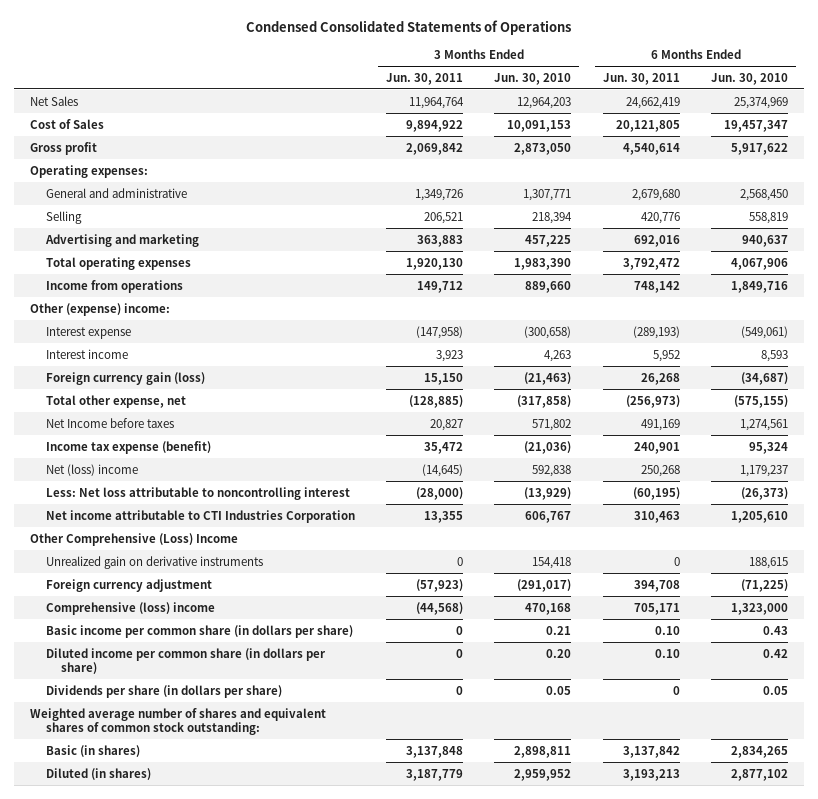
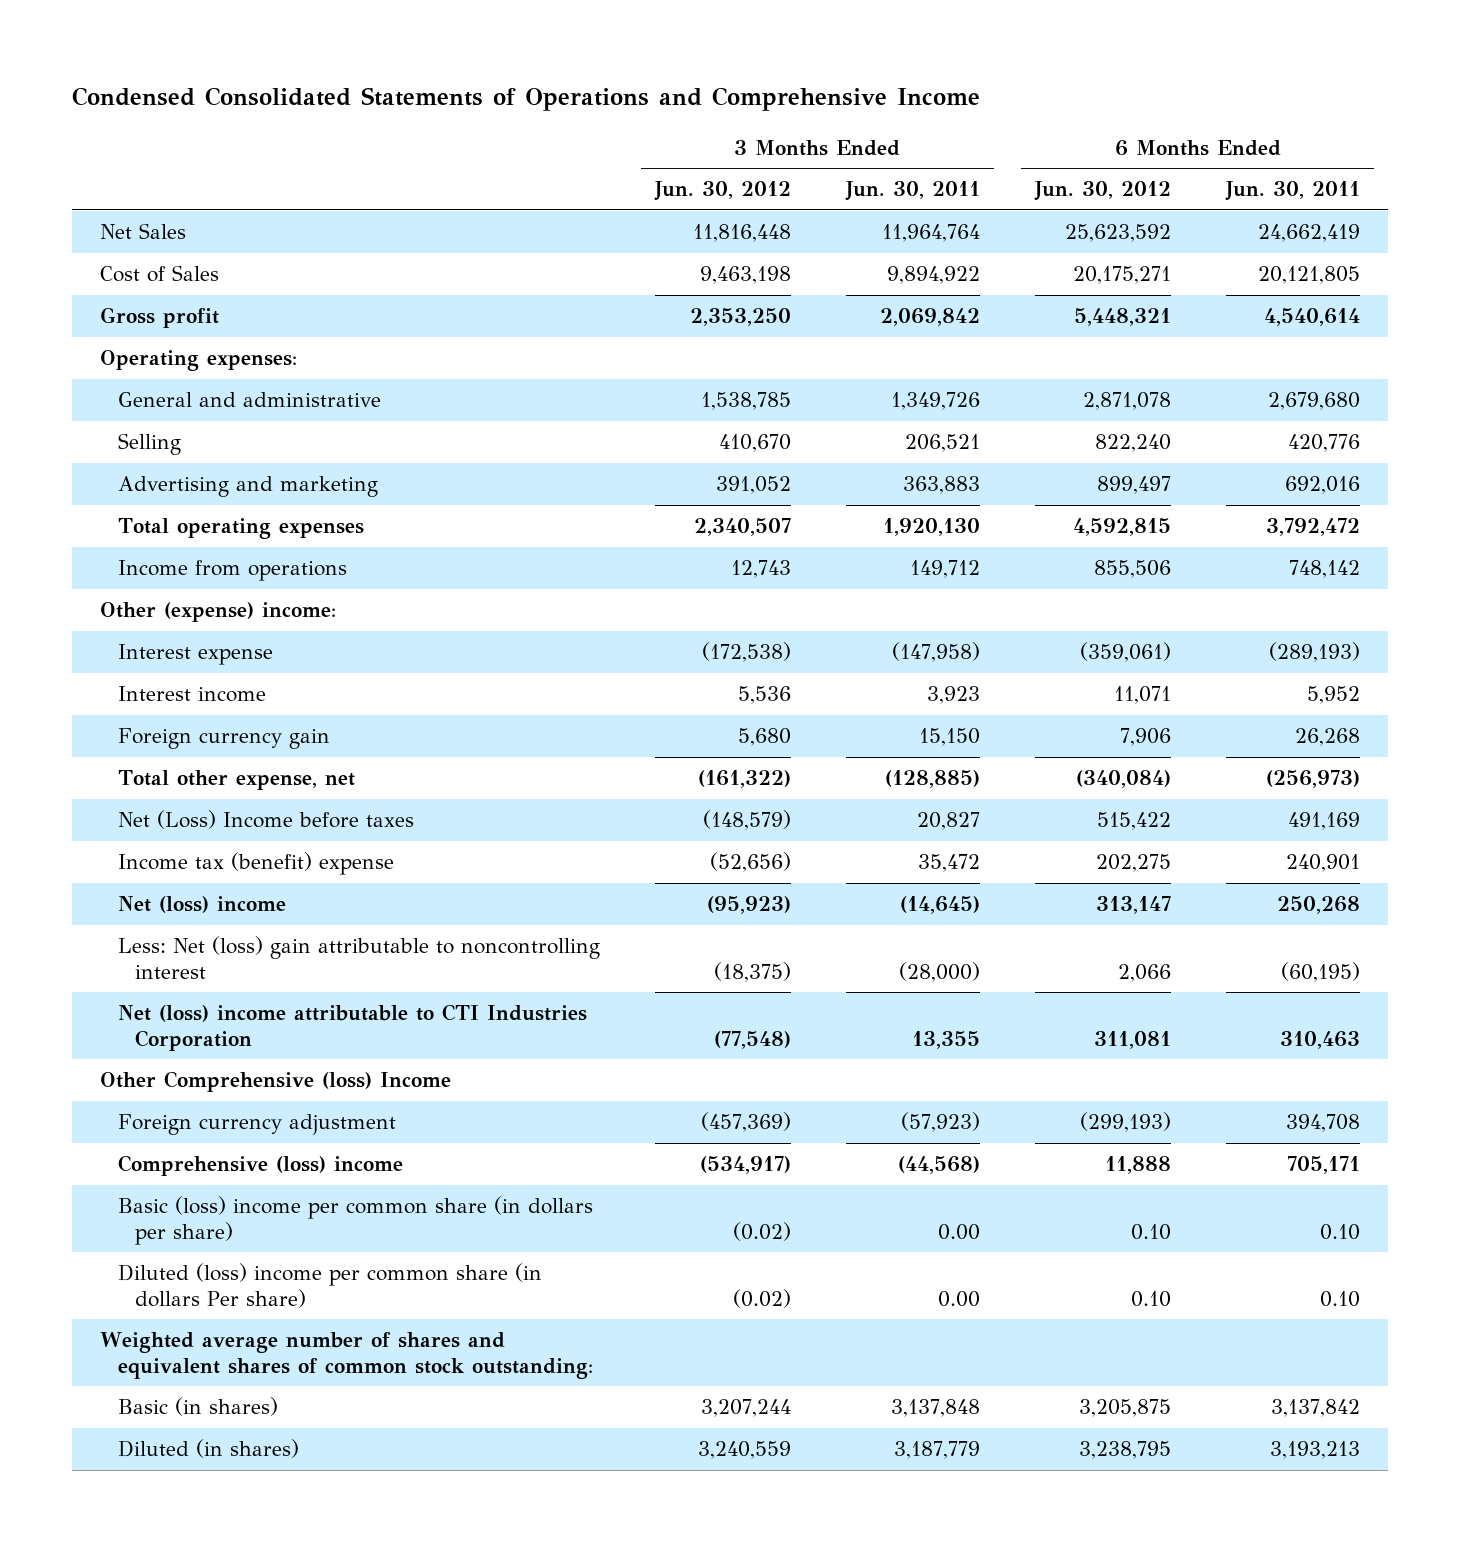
[246,19,572,35] Condensed Consolidated Statements of Operations -> [72,87,981,112] Condensed Consolidated Statements of Operations and Comprehensive Income
[494,72,572,85] Jun. 30, 2010 -> none
[711,72,789,85] Jun. 30, 2010 -> none
none -> [653,181,791,202] Jun. 30, 2012
none -> [1034,181,1172,202] Jun. 30, 2012
[45,371,205,385] Foreign currency gain (loss) -> [117,728,330,750] Foreign currency gain
[45,417,174,428] Net Income before taxes -> [117,810,414,830] Net (Loss) Income before taxes
[45,440,211,454] Income tax expense (benefit) -> [117,852,394,876] Income tax (benefit) expense
[45,555,263,569] Unrealized gain on derivative instruments -> none
[45,486,350,500] Less: Net loss attributable to noncontrolling interest -> [117,936,600,979] Less: Net (loss) gain attributable to noncontrolling interest
[45,509,355,523] Net income attributable to CTI Industries Corporation -> [117,1004,587,1051] Net (loss) income attributable to CTI Industries Corporation
[29,532,238,546] Other Comprehensive (Loss) Income -> [100,1071,452,1093] Other Comprehensive (loss) Income
[45,684,282,698] Dividends per share (in dollars per share) -> none
[45,624,353,638] Basic income per common share (in dollars per share) -> [117,1196,593,1245] Basic (loss) income per common share (in dollars per share)
[456,625,464,635] 0 -> [938,1223,981,1240] 0.00
[45,647,326,674] Diluted income per common share (in dollars per share) -> [117,1263,542,1308] Diluted (loss) income per common share (in dollars Per share)
[456,648,464,658] 0 -> [938,1290,981,1307] 0.00

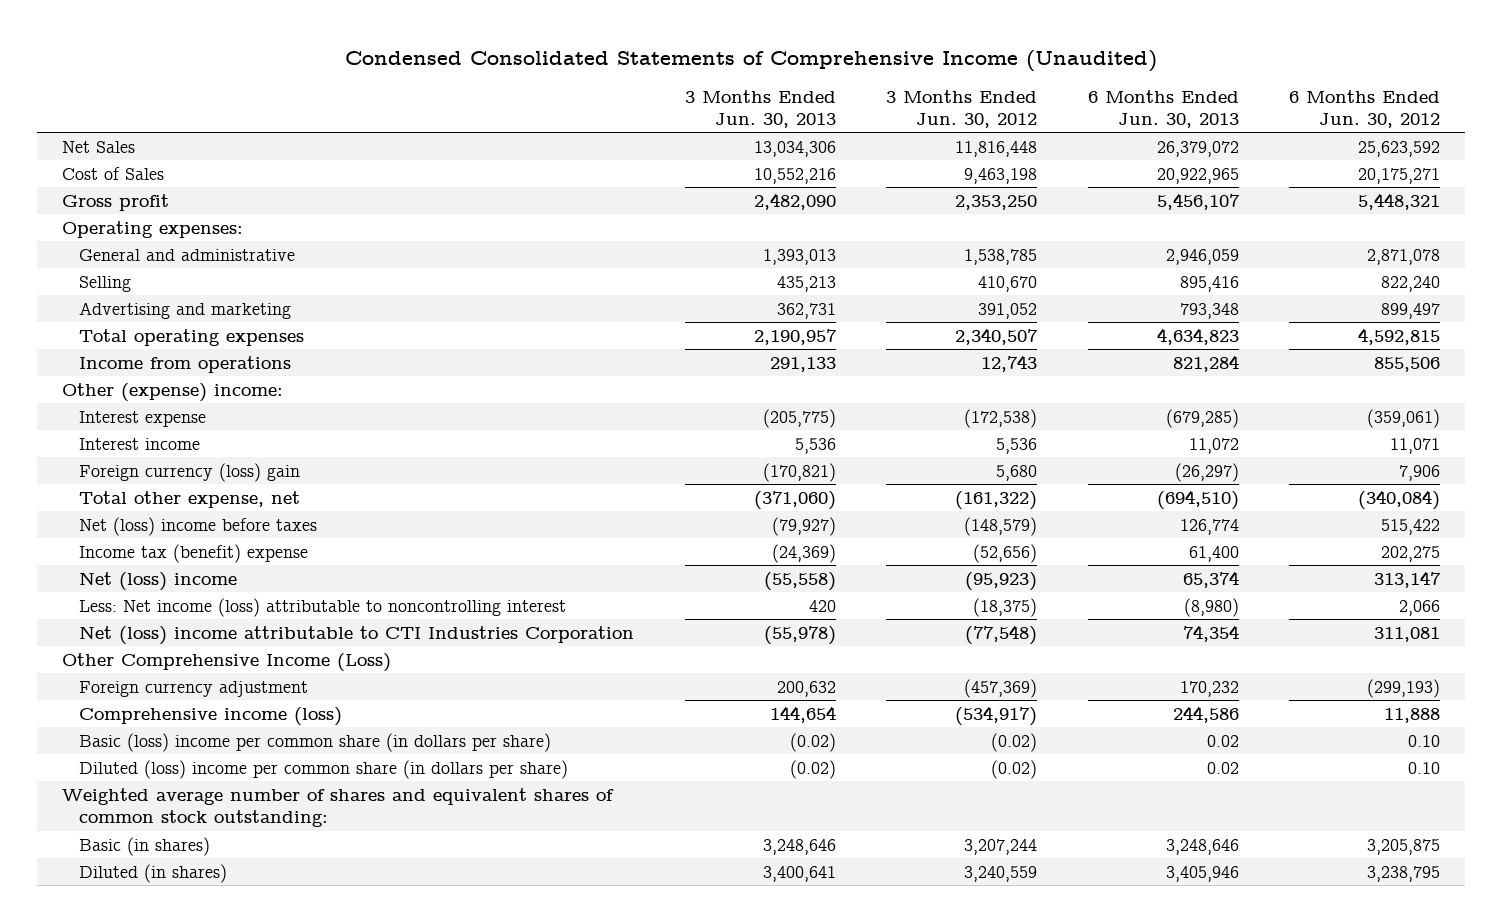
[72,87,981,112] Condensed Consolidated Statements of Operations and Comprehensive Income -> [344,49,1157,72] Condensed Consolidated Statements of Comprehensive Income (Unaudited)
[845,181,981,202] Jun. 30, 2011 -> none
[1225,181,1361,202] Jun. 30, 2011 -> none
none -> [684,89,836,129] 3 Months Ended Jun. 30, 2013
none -> [1087,89,1239,129] 6 Months Ended Jun. 30, 2013
[117,728,330,750] Foreign currency gain -> [79,462,301,482] Foreign currency (loss) gain
[117,810,414,830] Net (Loss) Income before taxes -> [79,516,318,536] Net (loss) income before taxes
[117,936,600,979] Less: Net (loss) gain attributable to noncontrolling interest -> [79,597,567,617] Less: Net income (loss) attributable to noncontrolling interest
[100,1071,452,1093] Other Comprehensive (loss) Income -> [61,652,391,672] Other Comprehensive Income (Loss)
[117,1155,403,1177] Comprehensive (loss) income -> [79,706,343,726] Comprehensive income (loss)
[117,1263,542,1308] Diluted (loss) income per common share (in dollars Per share) -> [79,759,569,779] Diluted (loss) income per common share (in dollars per share)

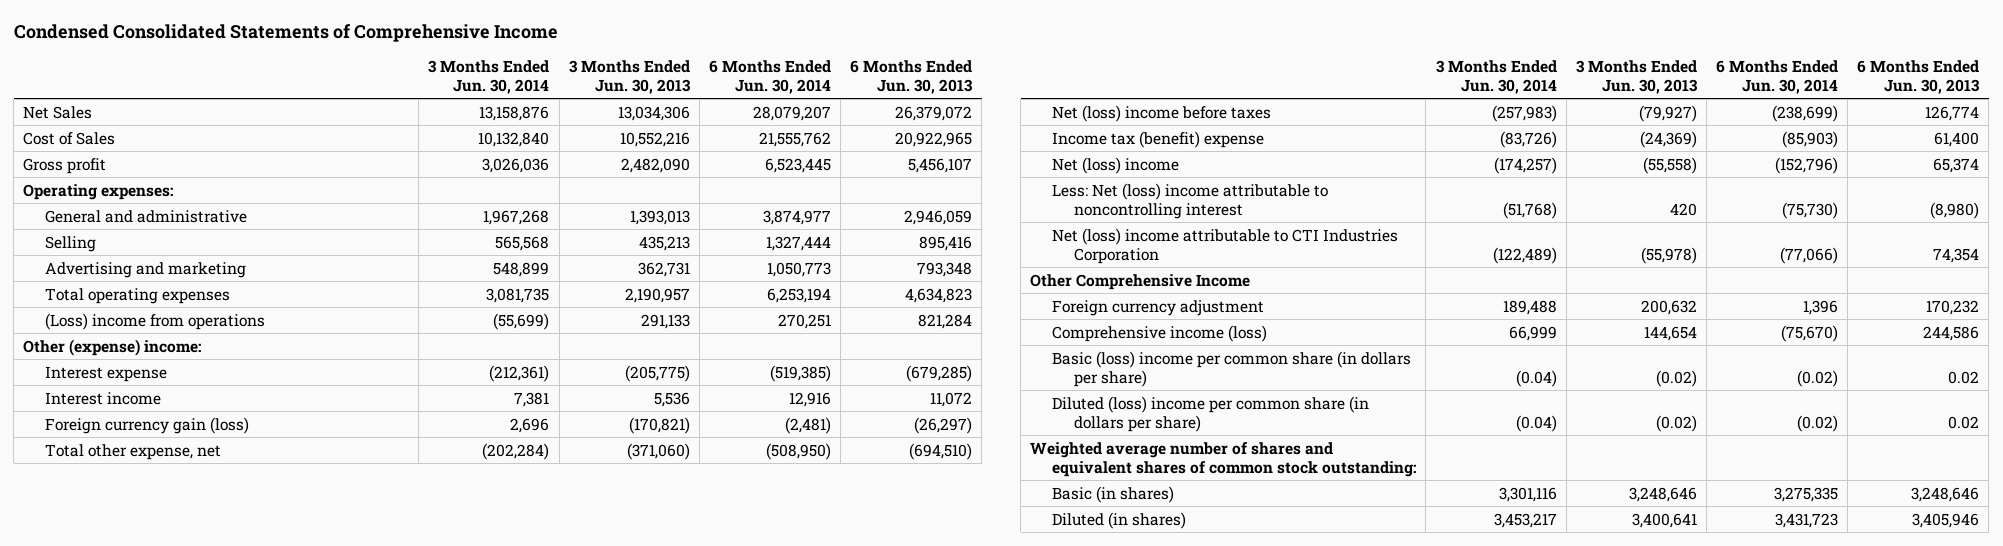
[344,49,1157,72] Condensed Consolidated Statements of Comprehensive Income (Unaudited) -> [13,23,558,42] Condensed Consolidated Statements of Comprehensive Income
[886,89,1038,129] 3 Months Ended Jun. 30, 2012 -> none
[1289,89,1441,129] 6 Months Ended Jun. 30, 2012 -> none
none -> [428,60,550,95] 3 Months Ended Jun. 30, 2014
none -> [708,60,831,95] 6 Months Ended Jun. 30, 2014
[79,355,292,373] Income from operations -> [45,312,266,330] (Loss) income from operations
[79,462,301,482] Foreign currency (loss) gain -> [45,416,250,434] Foreign currency gain (loss)
[79,597,567,617] Less: Net income (loss) attributable to noncontrolling interest -> [1052,182,1329,219] Less: Net (loss) income attributable to noncontrolling interest
[61,652,391,672] Other Comprehensive Income (Loss) -> [1030,273,1251,290] Other Comprehensive Income

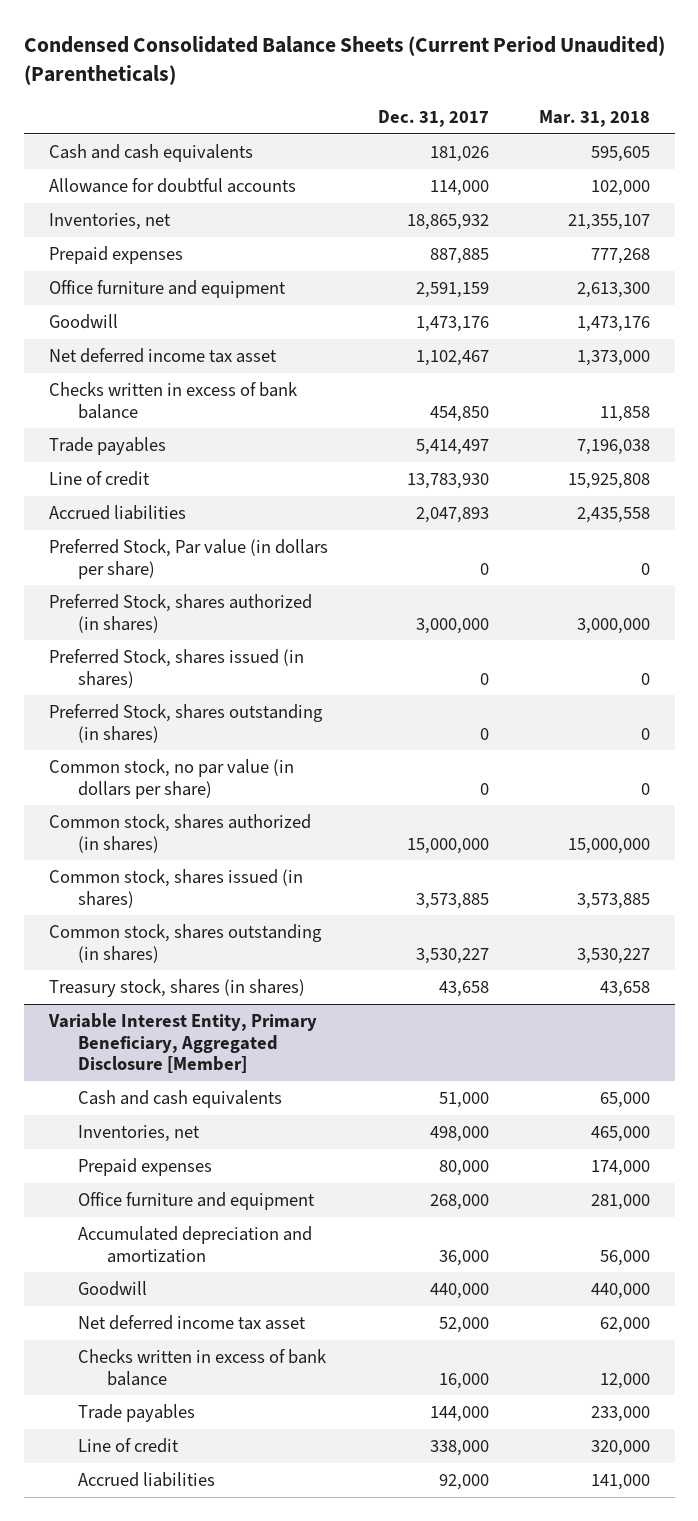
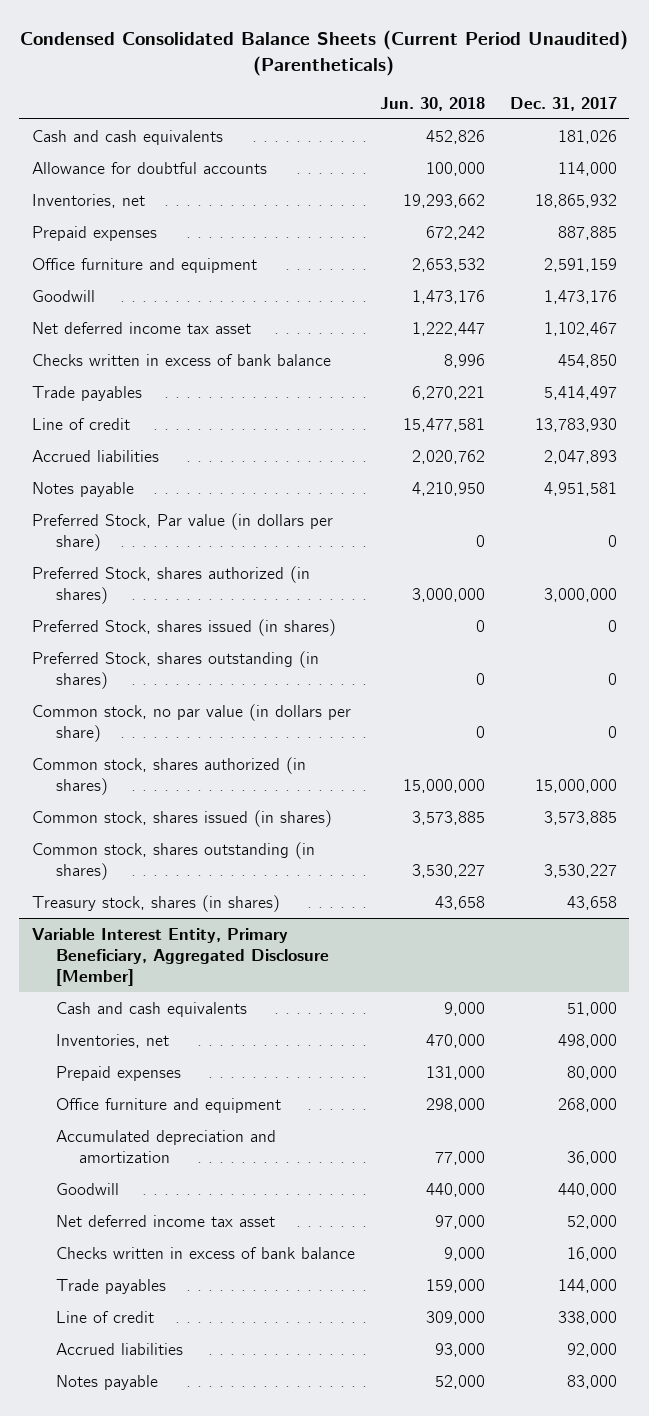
[538,110,650,128] Mar. 31, 2018 -> none
none -> [379,96,485,111] Jun. 30, 2018
none -> [31,481,134,497] Notes payable
none -> [55,1374,158,1390] Notes payable

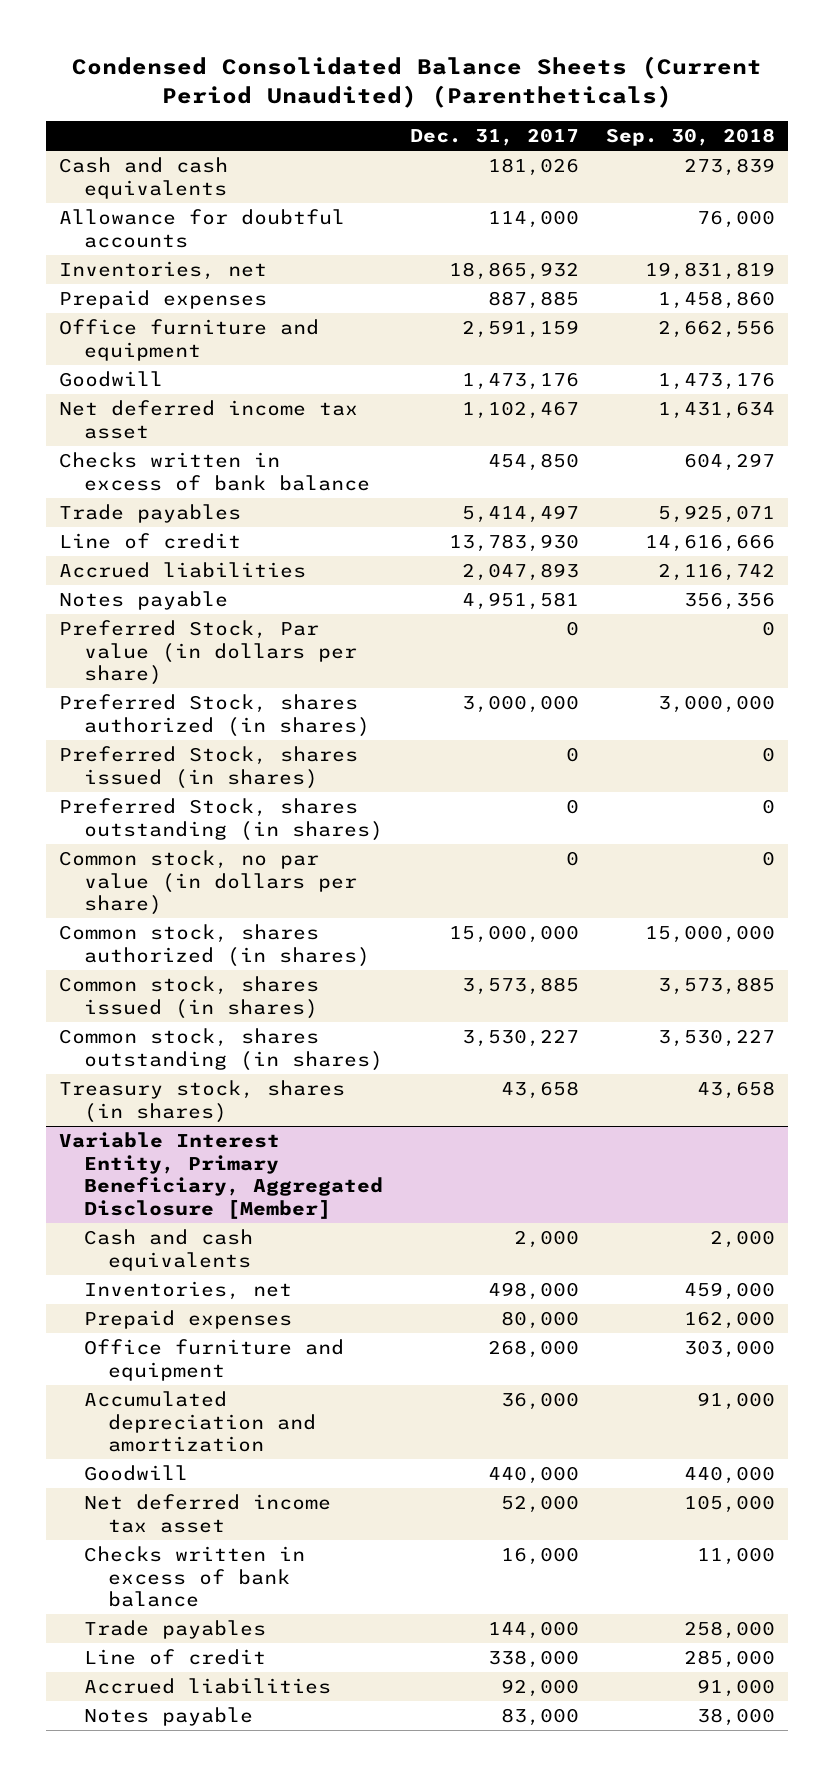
[379,96,485,111] Jun. 30, 2018 -> none
none -> [605,127,775,146] Sep. 30, 2018
[566,1001,617,1016] 51,000 -> [513,1229,579,1248] 2,000

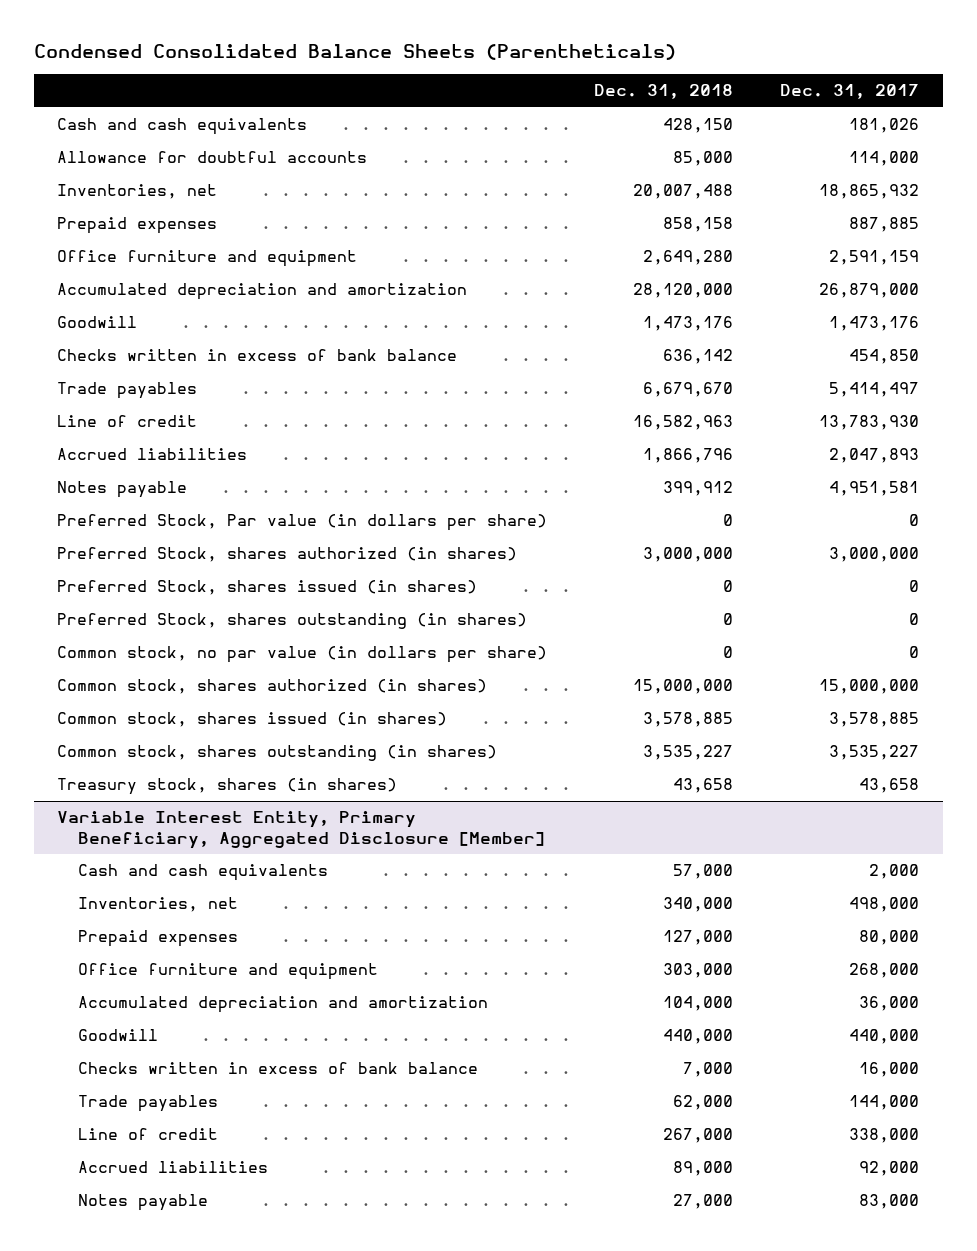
[72,56,763,108] Condensed Consolidated Balance Sheets (Current Period Unaudited) (Parentheticals) -> [33,44,676,61] Condensed Consolidated Balance Sheets (Parentheticals)
[605,127,775,146] Sep. 30, 2018 -> none
none -> [594,84,734,100] Dec. 31, 2018
none -> [57,283,468,301] Accumulated depreciation and amortization
[59,399,359,439] Net deferred income tax asset -> none
[461,976,579,995] 3,573,885 -> [829,712,920,728] 3,578,885
[461,1028,579,1047] 3,530,227 -> [829,745,920,761] 3,535,227
[83,1493,331,1533] Net deferred income tax asset -> none

